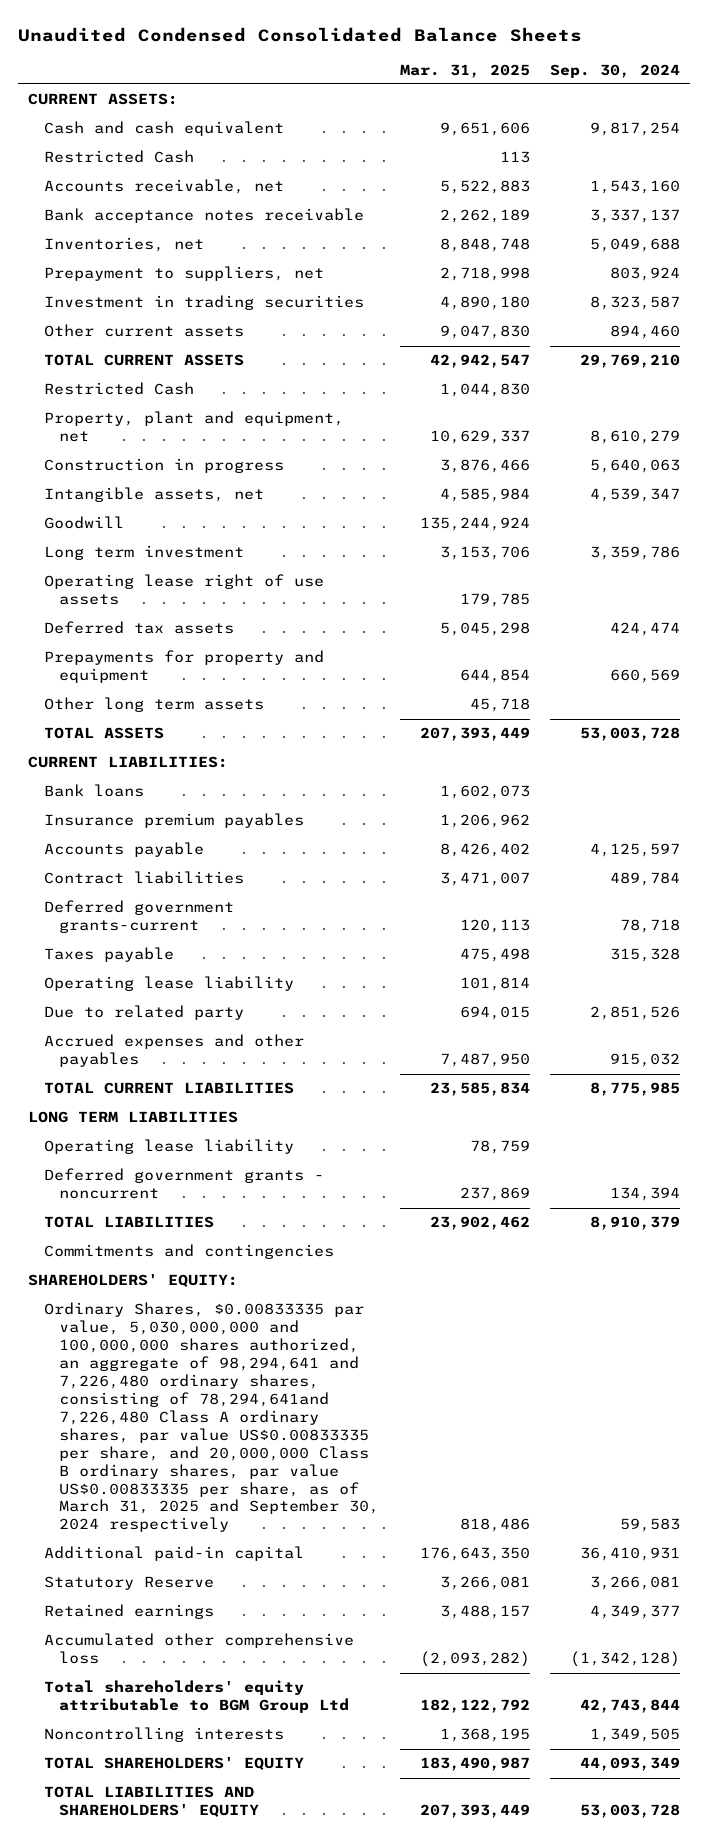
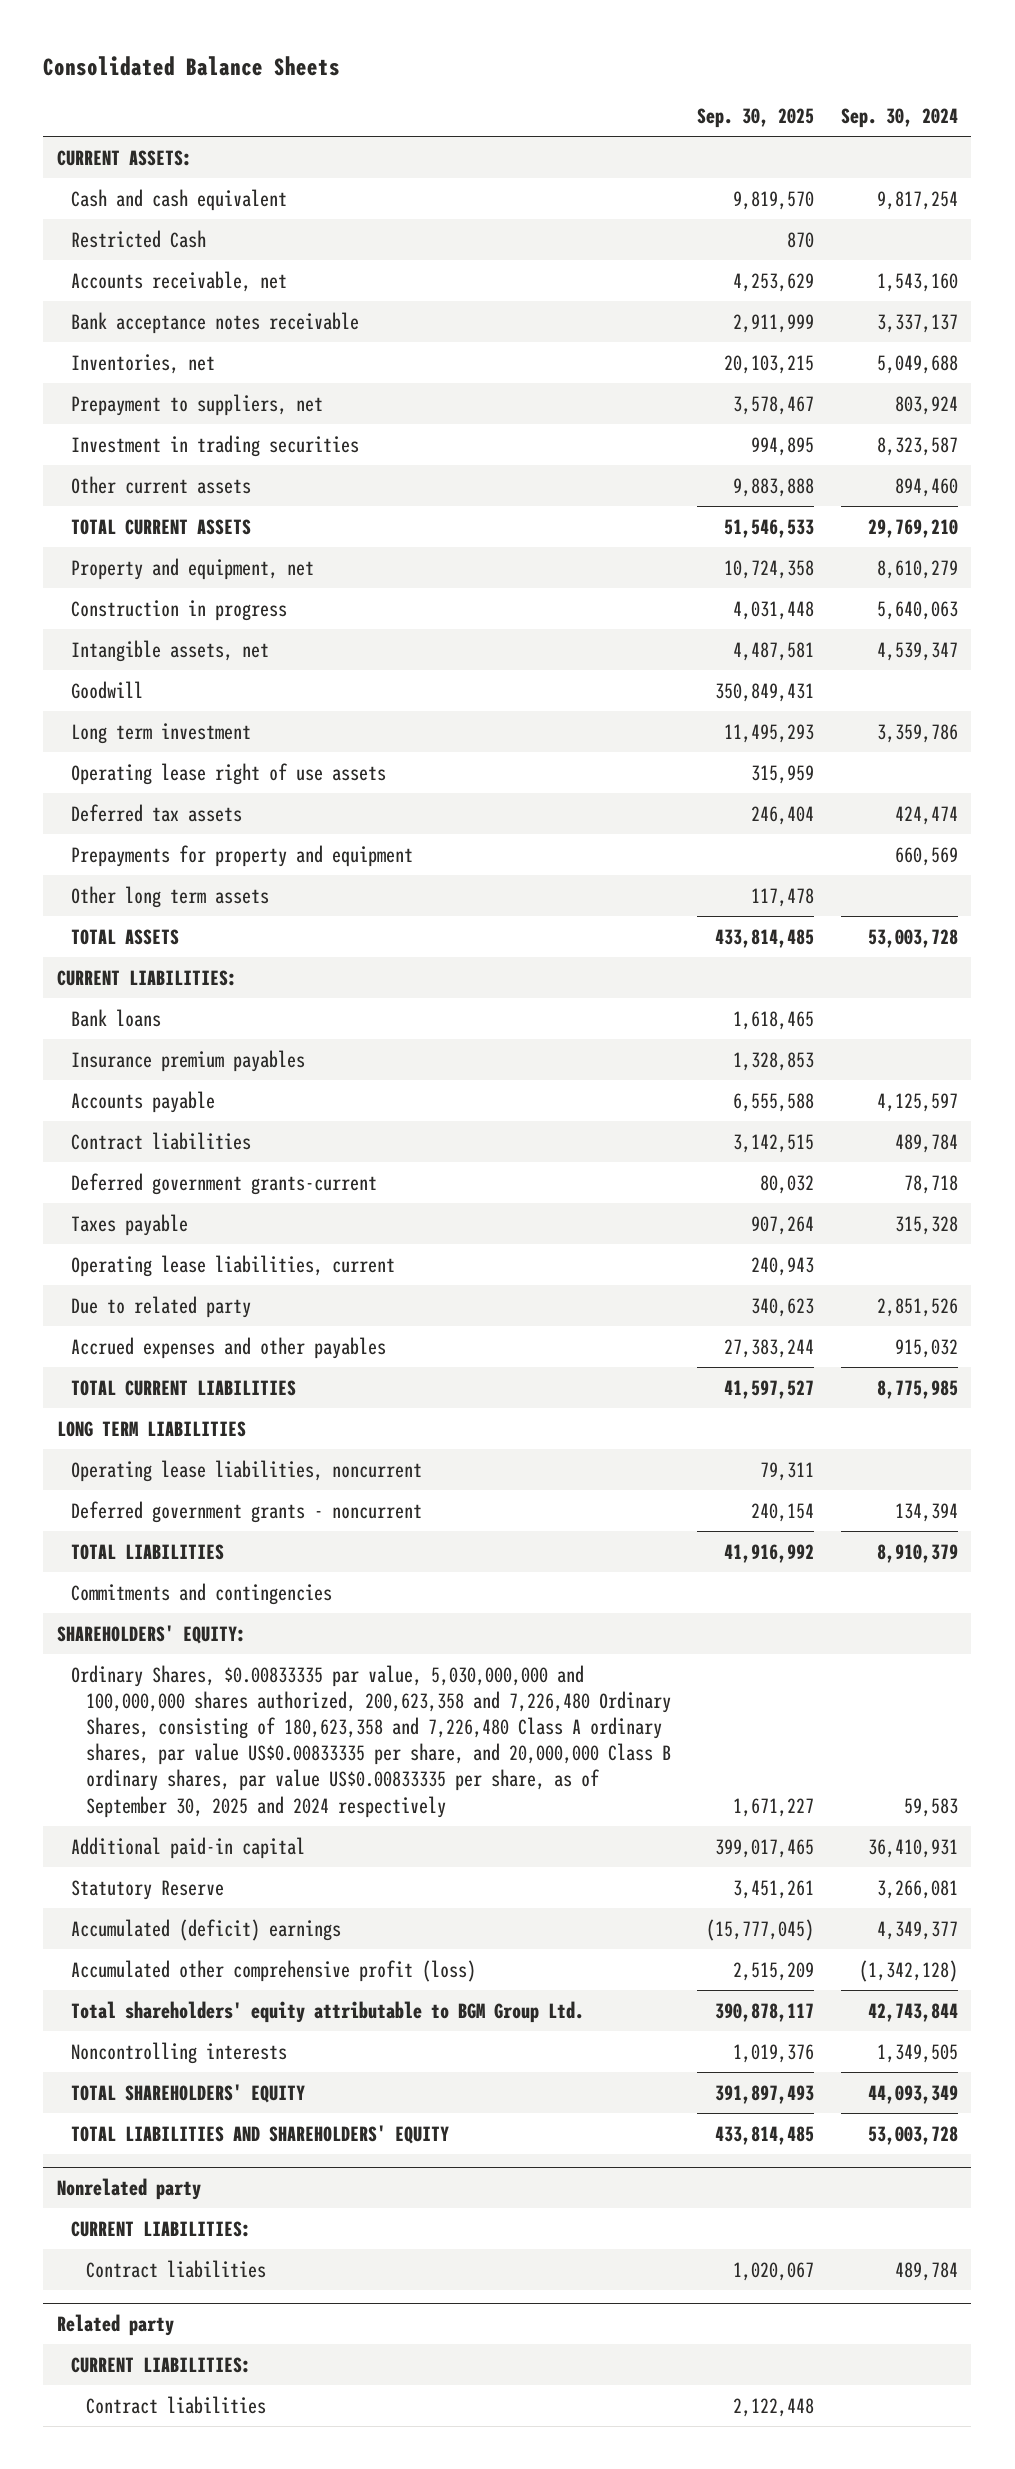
[18,26,583,42] Unaudited Condensed Consolidated Balance Sheets -> [43,55,341,76] Consolidated Balance Sheets
[399,63,530,78] Mar. 31, 2025 -> none
none -> [697,107,815,128] Sep. 30, 2025
[43,382,194,396] Restricted Cash -> none
[43,411,344,443] Property, plant and equipment, net -> [71,557,315,580] Property and equipment, net
[43,976,294,992] Operating lease liability -> [71,1254,396,1277] Operating lease liabilities, current
[43,1139,294,1155] Operating lease liability -> [71,1459,423,1482] Operating lease liabilities, noncurrent
[43,1302,380,1533] Ordinary Shares, $0.00833335 par value, 5,030,000,000 and 100,000,000 shares authorized, an aggregate of 98,294,641 and 7,226,480 ordinary shares, consisting of 78,294,641and 7,226,480 Class A ordinary shares, par value US$0.00833335 per share, and 20,000,000 Class B ordinary shares, par value US$0.00833335 per share, as of March 31, 2025 and September 30, 2024 respectively -> [71,1664,671,1818] Ordinary Shares, $0.00833335 par value, 5,030,000,000 and 100,000,000 shares authorized, 200,623,358 and 7,226,480 Ordinary Shares, consisting of 180,623,358 and 7,226,480 Class A ordinary shares, par value US$0.00833335 per share, and 20,000,000 Class B ordinary shares, par value US$0.00833335 per share, as of September 30, 2025 and 2024 respectively
[43,1604,214,1620] Retained earnings -> [71,1918,342,1941] Accumulated (deficit) earnings
[43,1633,354,1665] Accumulated other comprehensive loss -> [71,1959,477,1982] Accumulated other comprehensive profit (loss)
[43,1680,350,1714] Total shareholders' equity attributable to BGM Group Ltd -> [71,2000,585,2023] Total shareholders' equity attributable to BGM Group Ltd.
none -> [56,2177,201,2200] Nonrelated party
none -> [71,2220,252,2237] CURRENT LIABILITIES:
none -> [85,2259,266,2278] Contract liabilities
none -> [56,2313,174,2336] Related party
none -> [71,2356,252,2373] CURRENT LIABILITIES:
none -> [85,2395,266,2414] Contract liabilities

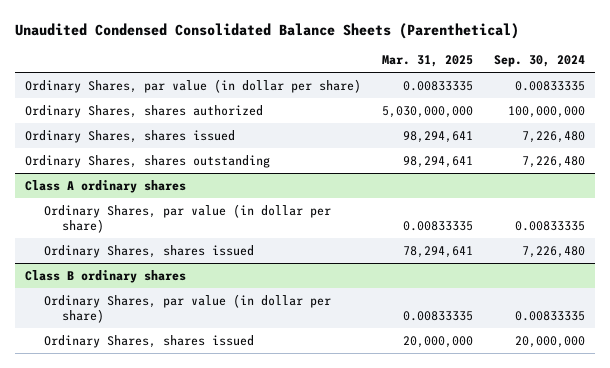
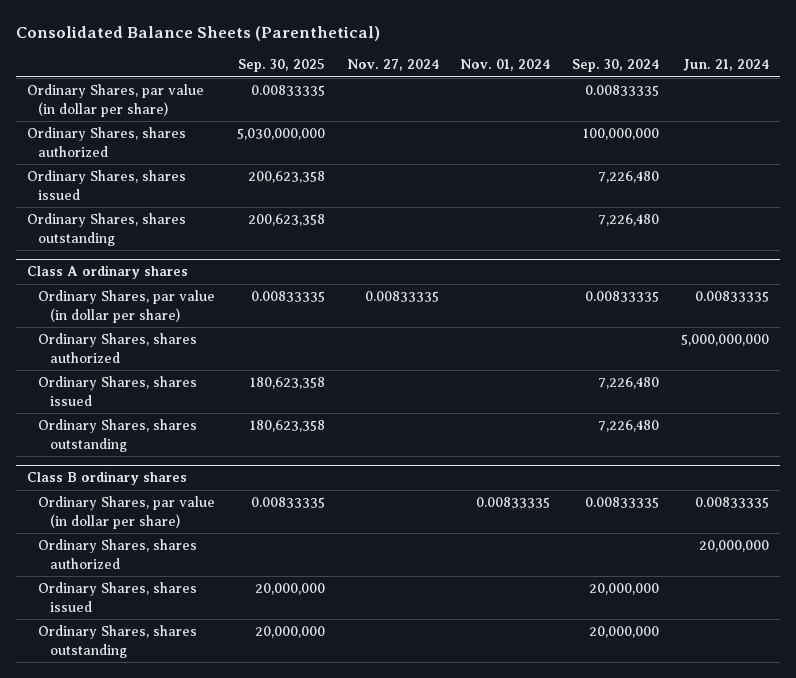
[14,22,519,39] Unaudited Condensed Consolidated Balance Sheets (Parenthetical) -> [15,26,380,42] Consolidated Balance Sheets (Parenthetical)
[381,55,473,68] Mar. 31, 2025 -> none
none -> [237,59,325,73] Sep. 30, 2025
none -> [346,59,439,72] Nov. 27, 2024
none -> [460,59,551,72] Nov. 01, 2024
none -> [682,59,769,72] Jun. 21, 2024
none -> [38,333,198,363] Ordinary Shares, shares authorized
none -> [38,419,198,452] Ordinary Shares, shares outstanding
none -> [38,539,198,569] Ordinary Shares, shares authorized
none -> [38,625,198,658] Ordinary Shares, shares outstanding

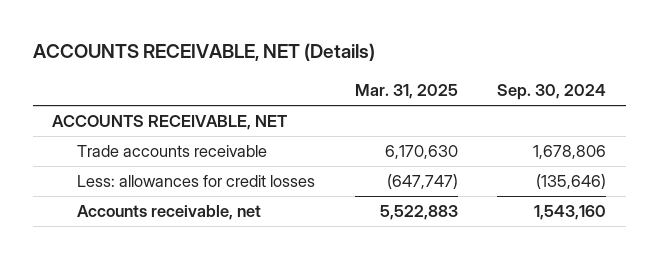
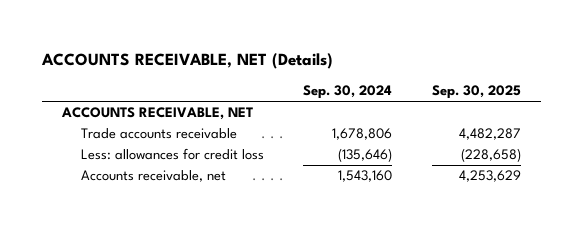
[354,84,458,100] Mar. 31, 2025 -> none
none -> [431,85,521,100] Sep. 30, 2025
[77,175,316,188] Less: allowances for credit losses -> [80,148,264,161] Less: allowances for credit loss

